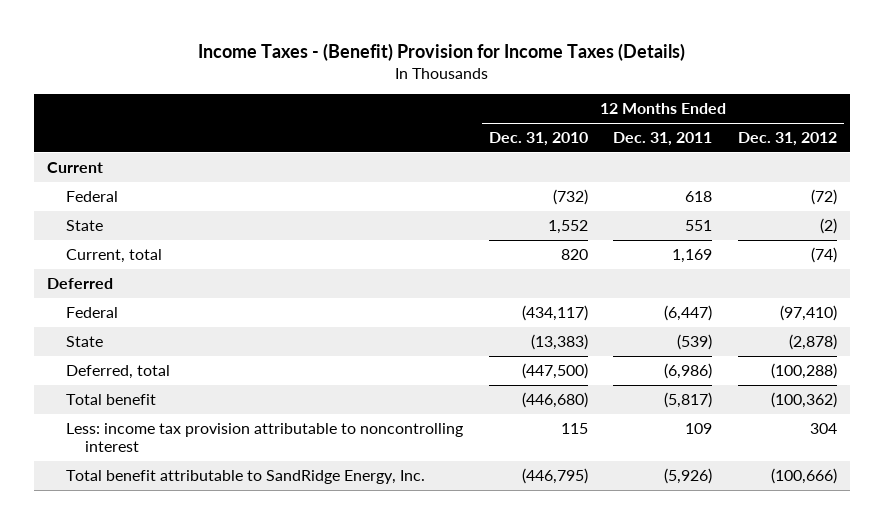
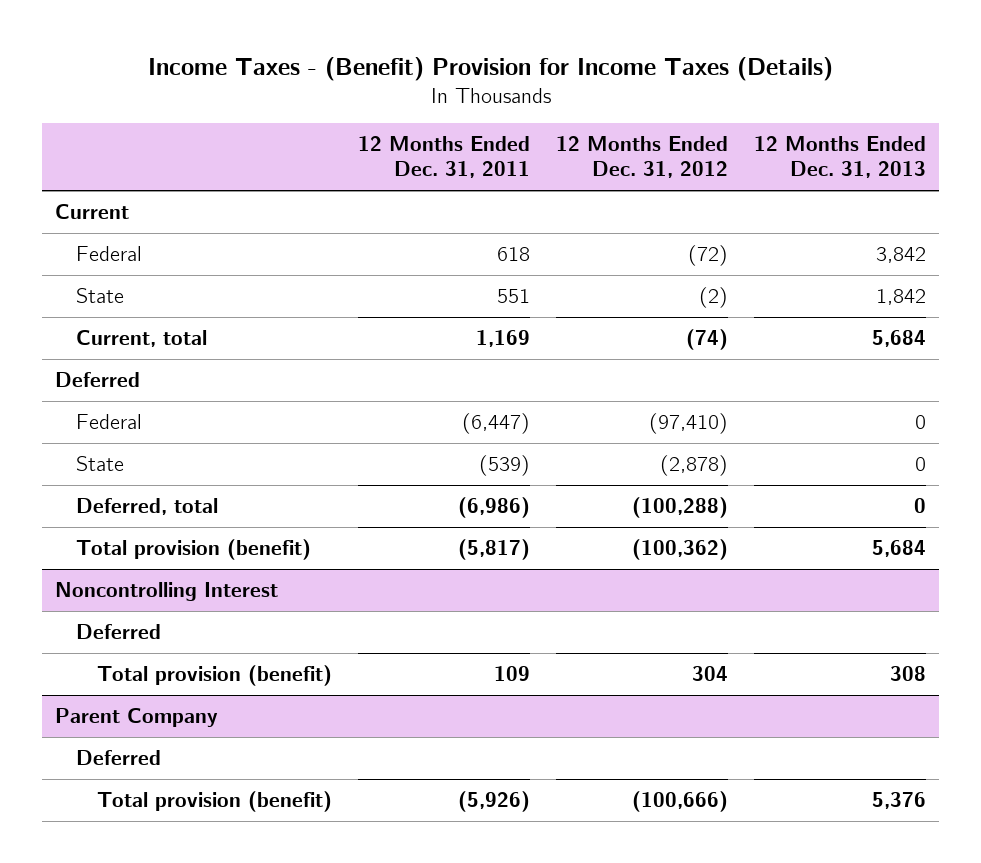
[488,132,588,147] Dec. 31, 2010 -> none
none -> [753,136,926,179] 12 Months Ended Dec. 31, 2013
[65,393,156,405] Total benefit -> [76,538,312,560] Total provision (benefit)
none -> [55,581,279,601] Noncontrolling Interest
none -> [76,623,162,639] Deferred
[65,422,463,453] Less: income tax provision attributable to noncontrolling interest -> [97,664,333,686] Total provision (benefit)
none -> [55,707,219,727] Parent Company
none -> [76,749,162,765] Deferred
[65,469,425,484] Total benefit attributable to SandRidge Energy, Inc. -> [97,790,333,812] Total provision (benefit)

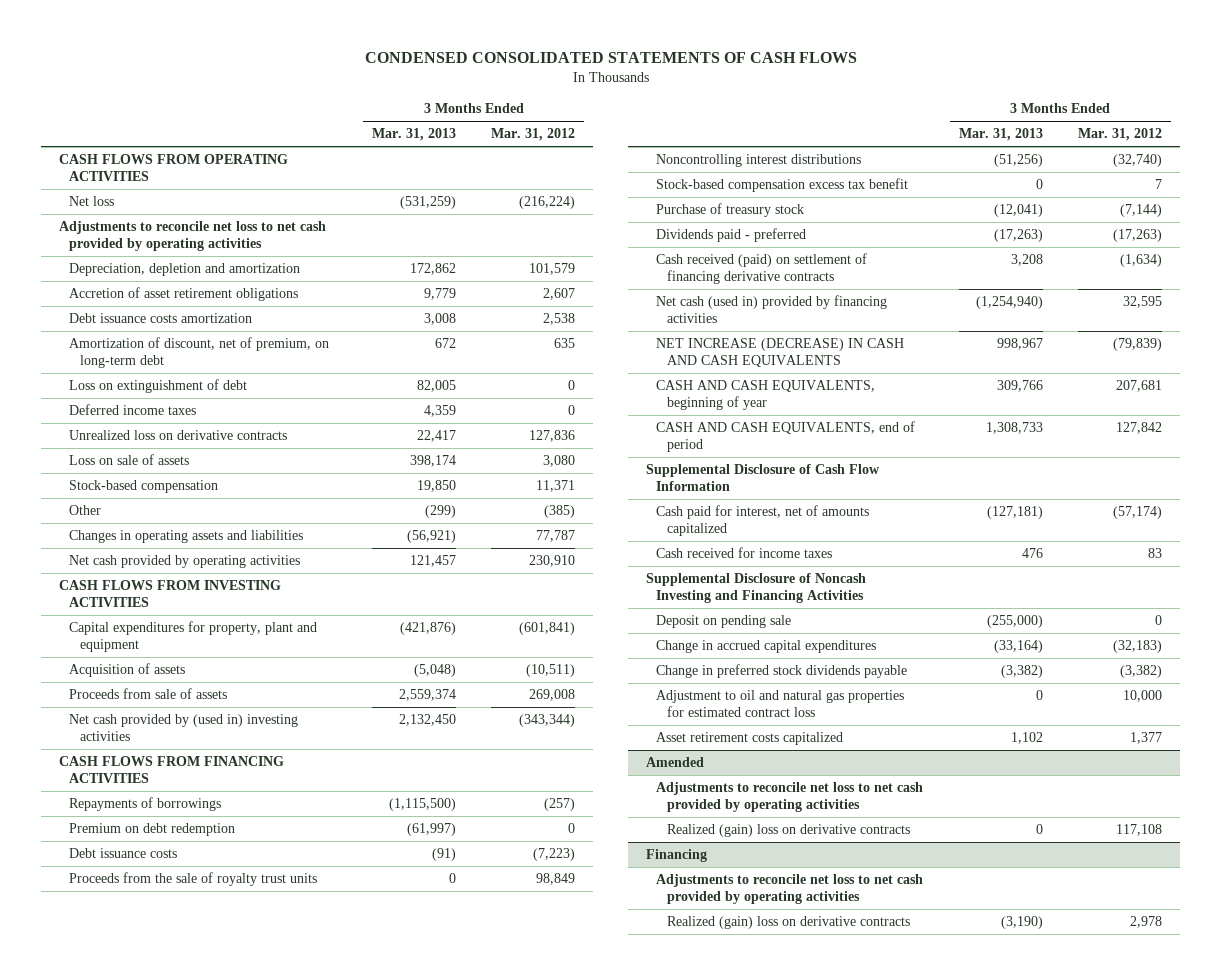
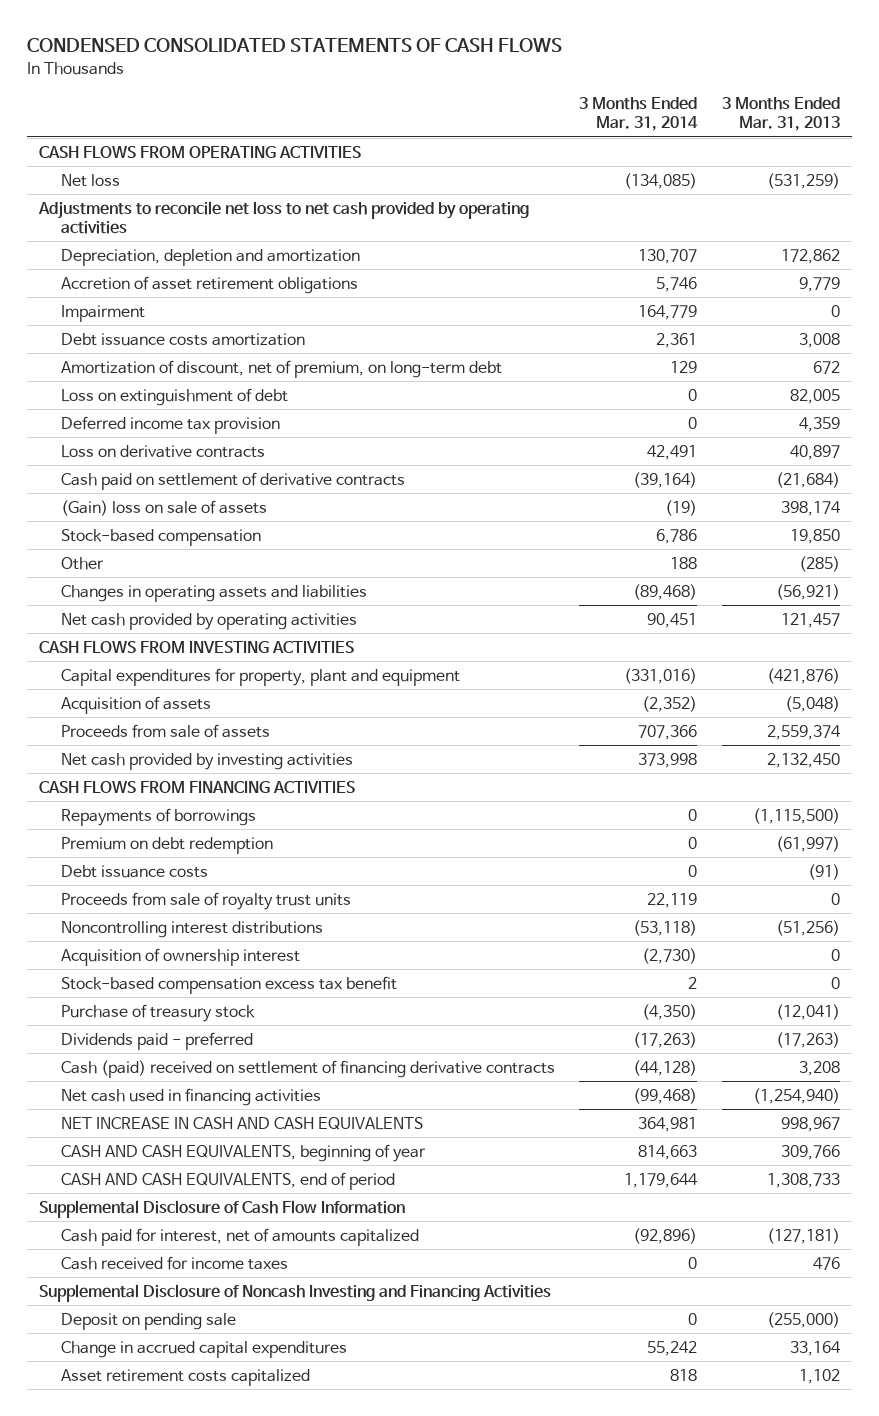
[491,128,576,142] Mar. 31, 2012 -> none
none -> [579,97,699,132] 3 Months Ended Mar. 31, 2014
none -> [60,304,145,322] Impairment
[69,404,197,416] Deferred income taxes -> [60,415,280,434] Deferred income tax provision
[69,430,288,441] Unrealized loss on derivative contracts -> [60,444,265,458] Loss on derivative contracts
[416,430,456,443] 22,417 -> [789,444,840,460] 40,897
none -> [60,471,405,490] Cash paid on settlement of derivative contracts
[69,454,190,466] Loss on sale of assets -> [60,499,267,516] (Gain) loss on sale of assets
[424,505,456,519] (299) -> [798,555,840,572] (285)
[69,714,299,742] Net cash provided by (used in) investing activities -> [60,752,353,770] Net cash provided by investing activities
[69,872,318,887] Proceeds from the sale of royalty trust units -> [60,891,351,910] Proceeds from sale of royalty trust units
none -> [60,947,300,966] Acquisition of ownership interest
[656,253,868,285] Cash received (paid) on settlement of financing derivative contracts -> [60,1059,555,1078] Cash (paid) received on settlement of financing derivative contracts
[656,295,888,324] Net cash (used in) provided by financing activities -> [60,1087,321,1106] Net cash used in financing activities
[656,338,905,368] NET INCREASE (DECREASE) IN CASH AND CASH EQUIVALENTS -> [60,1116,423,1130] NET INCREASE IN CASH AND CASH EQUIVALENTS
[656,664,908,679] Change in preferred stock dividends payable -> none
[656,690,905,718] Adjustment to oil and natural gas properties for estimated contract loss -> none
[993,640,1043,654] (33,164) -> [789,1340,841,1356] 33,164
[645,757,704,768] Amended -> none
[656,782,924,813] Adjustments to reconcile net loss to net cash provided by operating activities -> none
[666,824,910,838] Realized (gain) loss on derivative contracts -> none
[645,849,707,863] Financing -> none
[656,874,924,905] Adjustments to reconcile net loss to net cash provided by operating activities -> none
[666,916,910,930] Realized (gain) loss on derivative contracts -> none

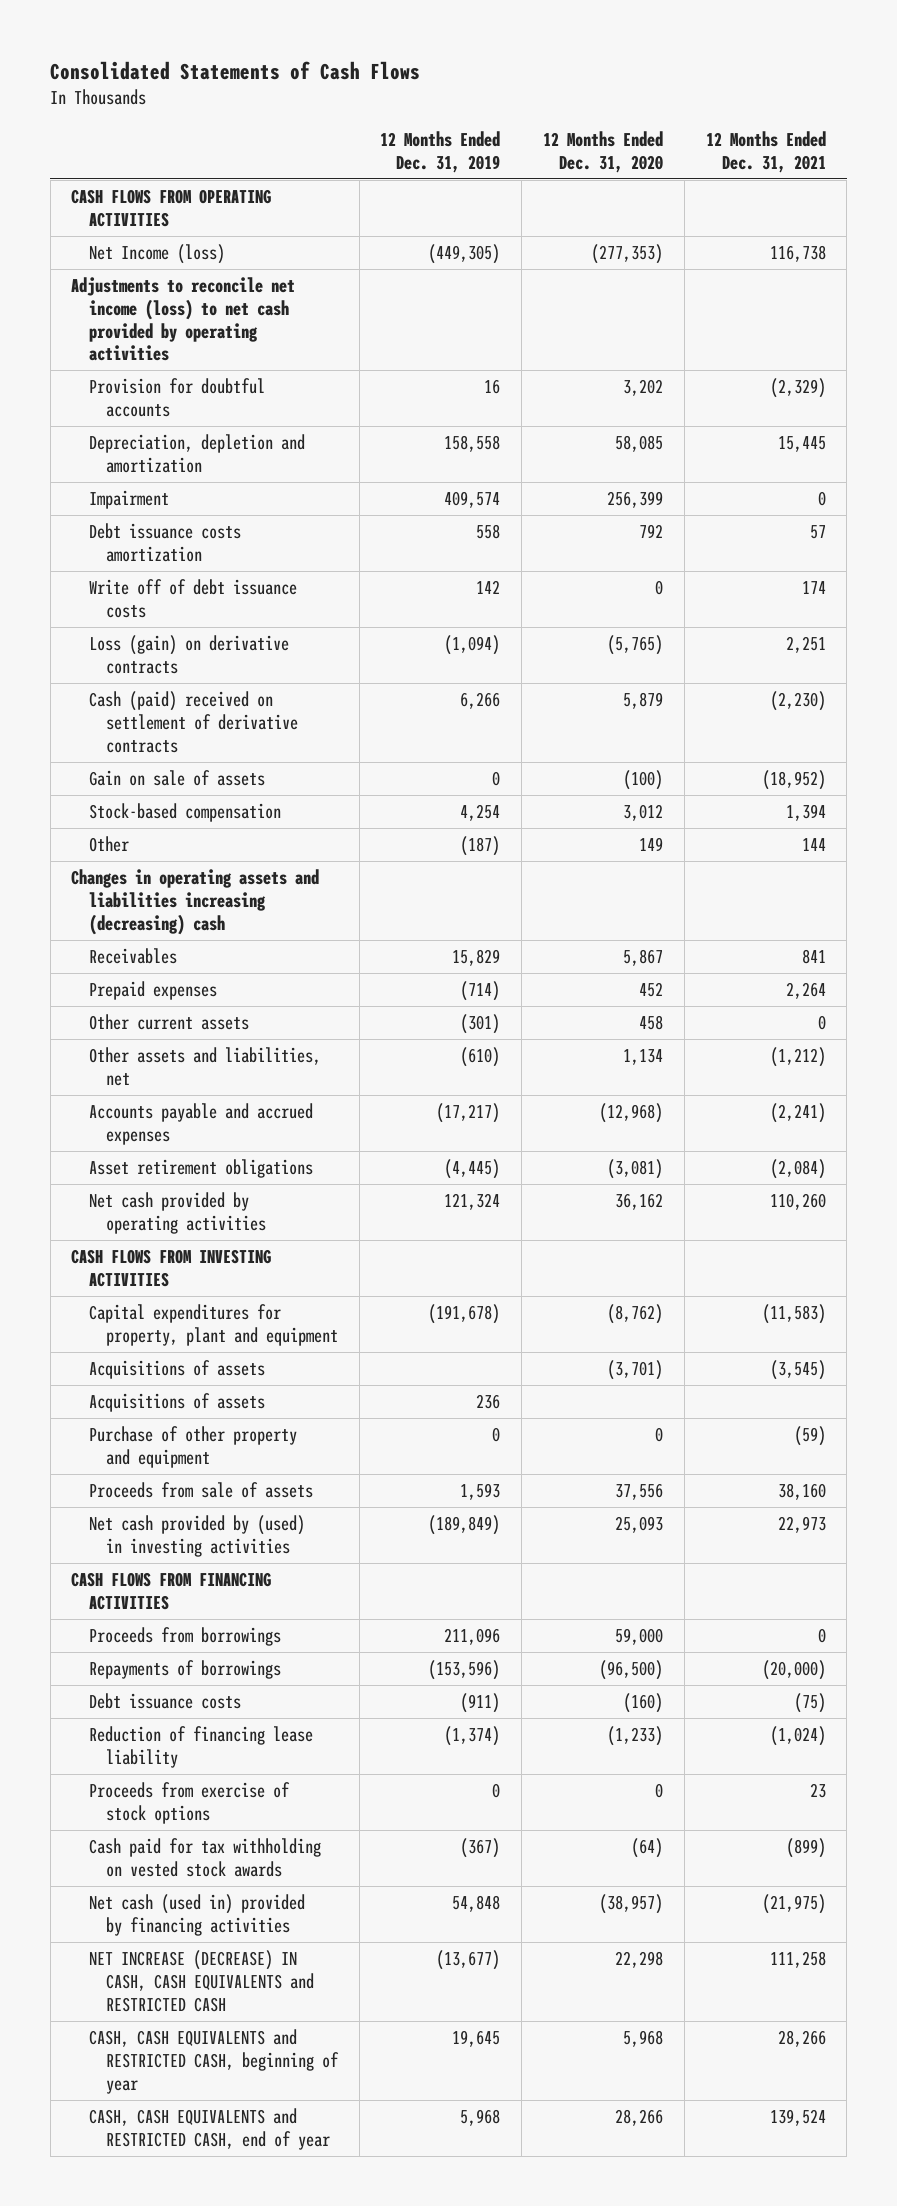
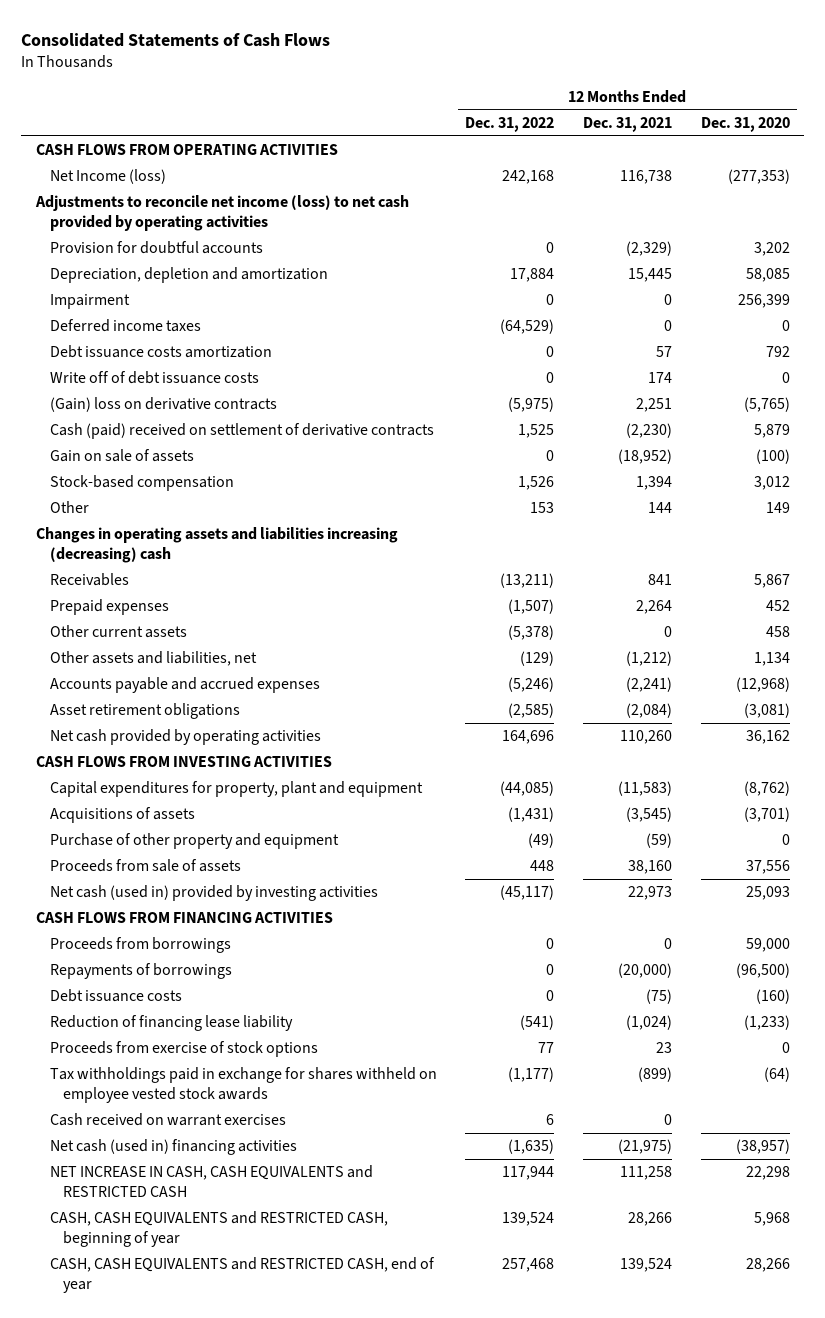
[380,130,501,173] 12 Months Ended Dec. 31, 2019 -> none
none -> [465,116,555,132] Dec. 31, 2022
none -> [49,319,201,333] Deferred income taxes
[88,635,289,674] Loss (gain) on derivative contracts -> [49,397,277,413] (Gain) loss on derivative contracts
[88,1393,265,1413] Acquisitions of assets -> none
[88,1515,305,1557] Net cash provided by (used) in investing activities -> [49,885,378,902] Net cash (used in) provided by investing activities
[88,1838,321,1877] Cash paid for tax withholding on vested stock awards -> [49,1067,437,1104] Tax withholdings paid in exchange for shares withheld on employee vested stock awards
none -> [49,1113,286,1127] Cash received on warrant exercises
[88,1894,305,1936] Net cash (used in) provided by financing activities -> [49,1139,297,1156] Net cash (used in) financing activities
[88,1950,314,2012] NET INCREASE (DECREASE) IN CASH, CASH EQUIVALENTS and RESTRICTED CASH -> [49,1165,373,1198] NET INCREASE IN CASH, CASH EQUIVALENTS and RESTRICTED CASH

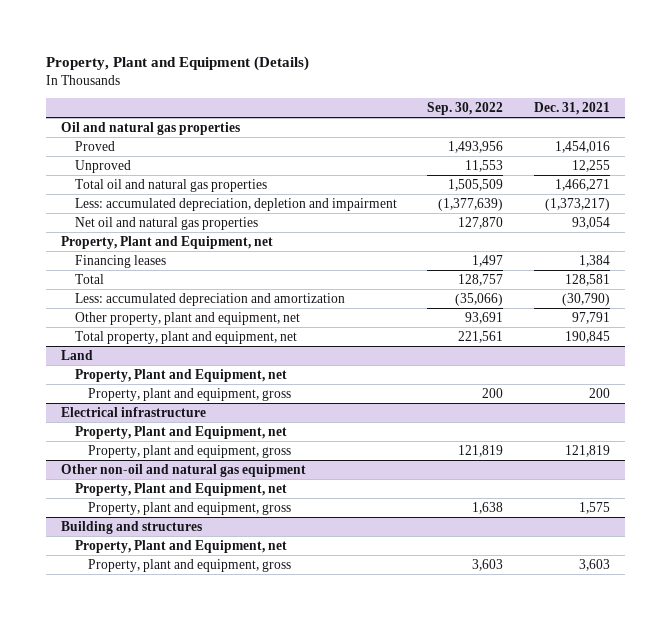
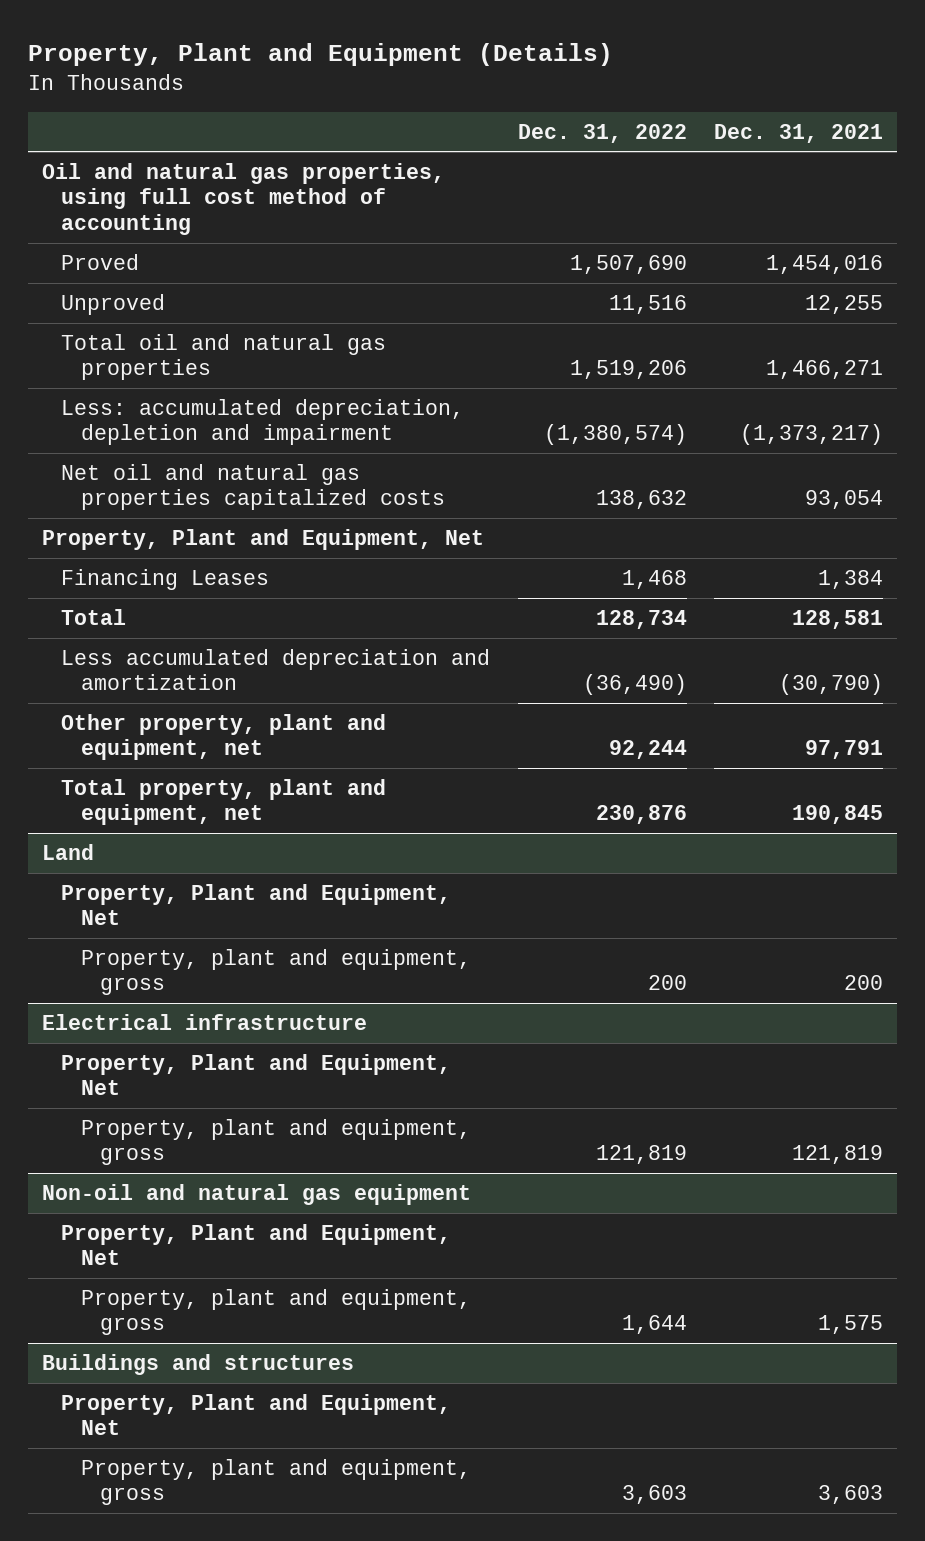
[427,101,504,115] Sep. 30, 2022 -> none
none -> [517,123,687,143] Dec. 31, 2022
[61,121,241,135] Oil and natural gas properties -> [41,162,445,235] Oil and natural gas properties, using full cost method of accounting
[74,216,258,230] Net oil and natural gas properties -> [61,463,445,511] Net oil and natural gas properties capitalized costs
[61,235,274,249] Property, Plant and Equipment, net -> [41,528,484,550] Property, Plant and Equipment, Net
[74,254,166,268] Financing leases -> [61,568,270,590] Financing Leases
[74,292,345,306] Less: accumulated depreciation and amortization -> [61,648,491,691] Less accumulated depreciation and amortization
[74,368,287,382] Property, Plant and Equipment, net -> [61,883,452,926] Property, Plant and Equipment, Net
[74,425,287,439] Property, Plant and Equipment, net -> [61,1053,452,1096] Property, Plant and Equipment, Net
[61,463,307,477] Other non-oil and natural gas equipment -> [41,1183,471,1205] Non-oil and natural gas equipment
[74,482,287,496] Property, Plant and Equipment, net -> [61,1223,452,1266] Property, Plant and Equipment, Net
[61,520,203,534] Building and structures -> [41,1353,354,1375] Buildings and structures
[74,539,287,553] Property, Plant and Equipment, net -> [61,1393,452,1436] Property, Plant and Equipment, Net

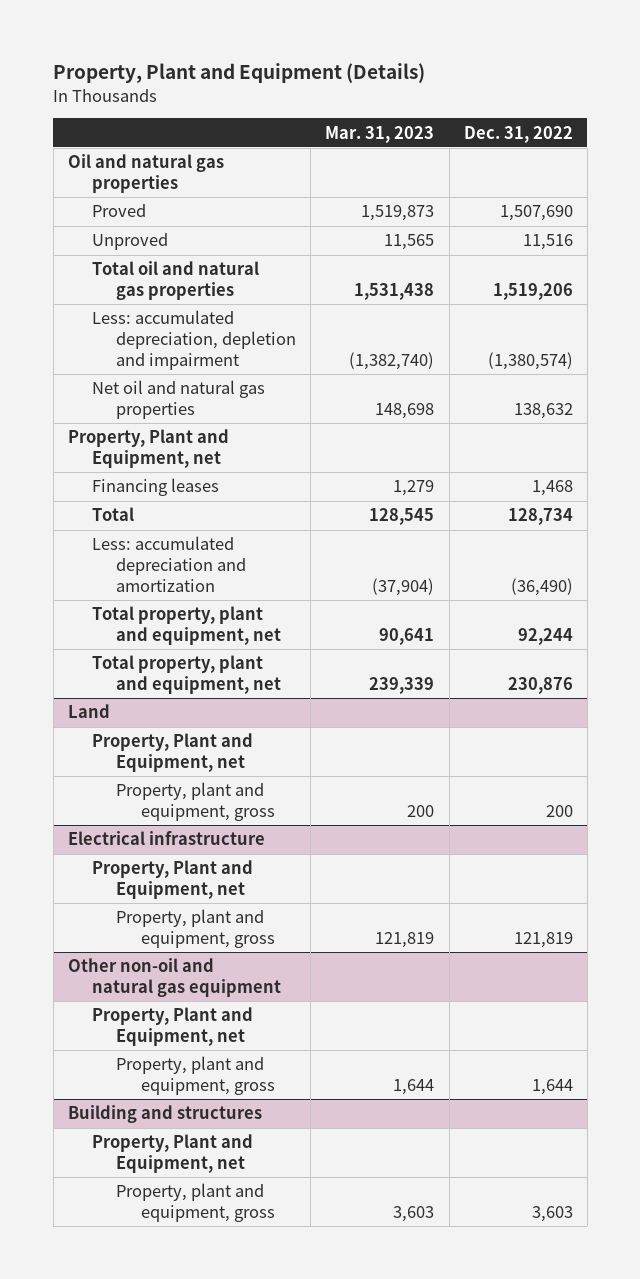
[714,123,884,143] Dec. 31, 2021 -> none
none -> [325,125,435,143] Mar. 31, 2023
[41,162,445,235] Oil and natural gas properties, using full cost method of accounting -> [67,154,224,194] Oil and natural gas properties
[61,463,445,511] Net oil and natural gas properties capitalized costs -> [92,380,266,420] Net oil and natural gas properties
[41,528,484,550] Property, Plant and Equipment, Net -> [67,429,229,469] Property, Plant and Equipment, net
[61,568,270,590] Financing Leases -> [92,478,220,497] Financing leases
[61,648,491,691] Less accumulated depreciation and amortization -> [92,536,247,592] Less: accumulated depreciation and amortization
[61,713,387,761] Other property, plant and equipment, net -> [92,606,282,646] Total property, plant and equipment, net
[61,883,452,926] Property, Plant and Equipment, Net -> [92,733,254,773] Property, Plant and Equipment, net
[61,1053,452,1096] Property, Plant and Equipment, Net -> [92,860,254,900] Property, Plant and Equipment, net
[41,1183,471,1205] Non-oil and natural gas equipment -> [67,958,282,998] Other non-oil and natural gas equipment
[61,1223,452,1266] Property, Plant and Equipment, Net -> [92,1007,254,1047] Property, Plant and Equipment, net
[41,1353,354,1375] Buildings and structures -> [67,1105,262,1124] Building and structures
[61,1393,452,1436] Property, Plant and Equipment, Net -> [92,1134,254,1174] Property, Plant and Equipment, net

